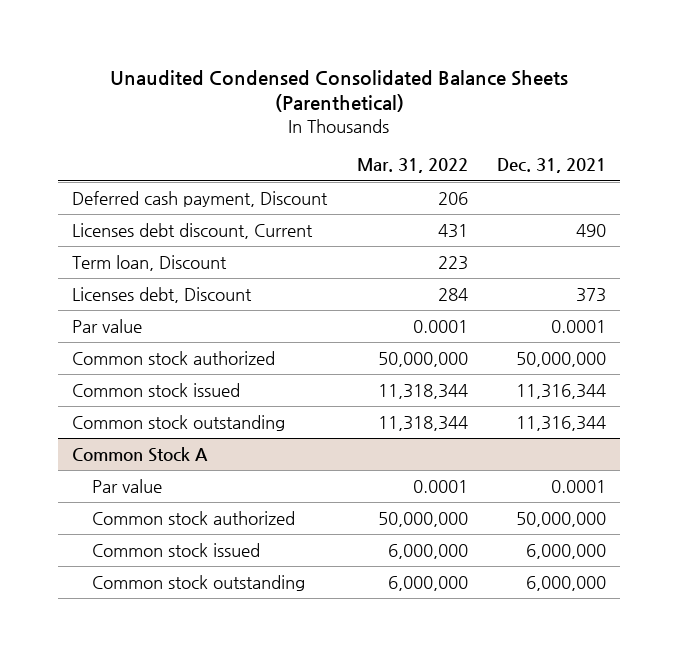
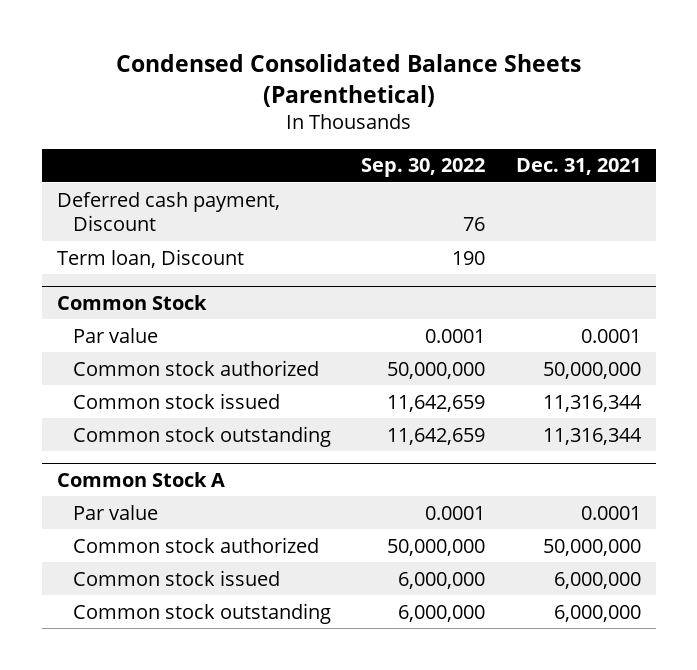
[110,69,569,113] Unaudited Condensed Consolidated Balance Sheets (Parenthetical) -> [115,54,581,107] Condensed Consolidated Balance Sheets (Parenthetical)
[356,158,468,174] Mar. 31, 2022 -> none
none -> [361,158,486,178] Sep. 30, 2022
[72,223,314,240] Licenses debt discount, Current -> none
[72,287,253,304] Licenses debt, Discount -> none
none -> [56,294,207,310] Common Stock

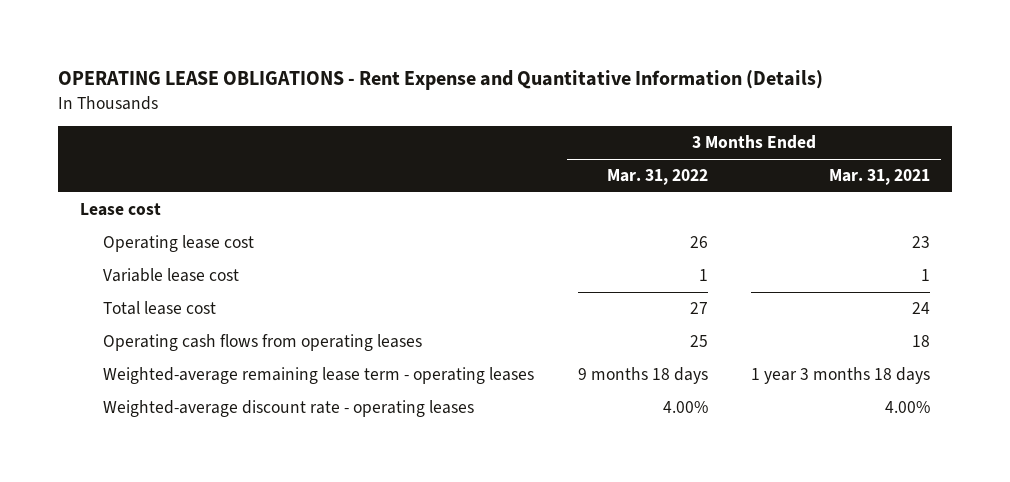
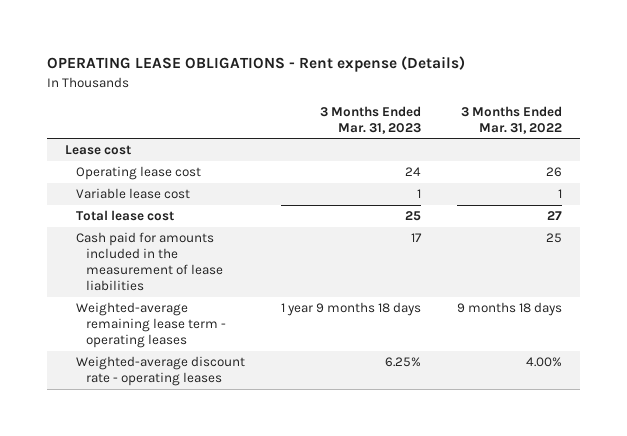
[57,70,823,91] OPERATING LEASE OBLIGATIONS - Rent Expense and Quantitative Information (Details) -> [47,56,466,73] OPERATING LEASE OBLIGATIONS - Rent expense (Details)
[829,169,931,186] Mar. 31, 2021 -> none
none -> [319,105,421,134] 3 Months Ended Mar. 31, 2023
[102,334,422,352] Operating cash flows from operating leases -> none
none -> [75,232,224,292] Cash paid for amounts included in the measurement of lease liabilities

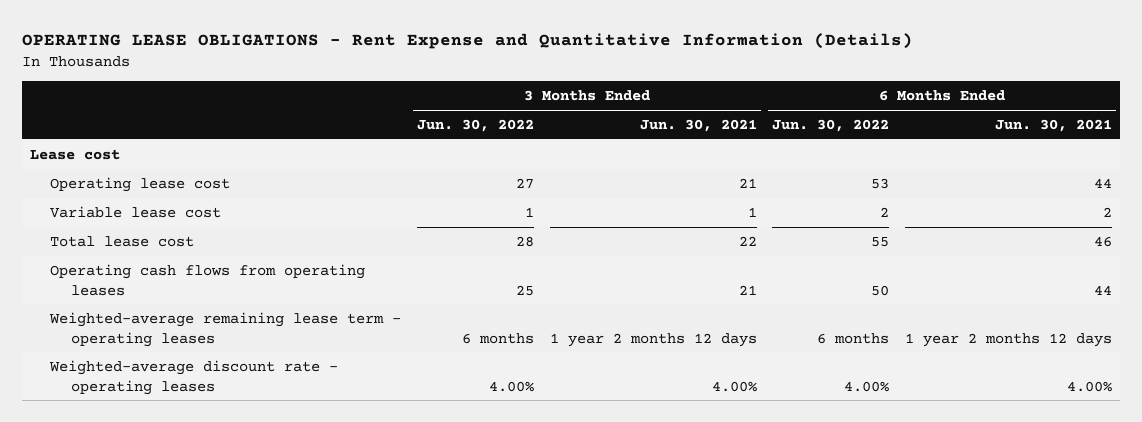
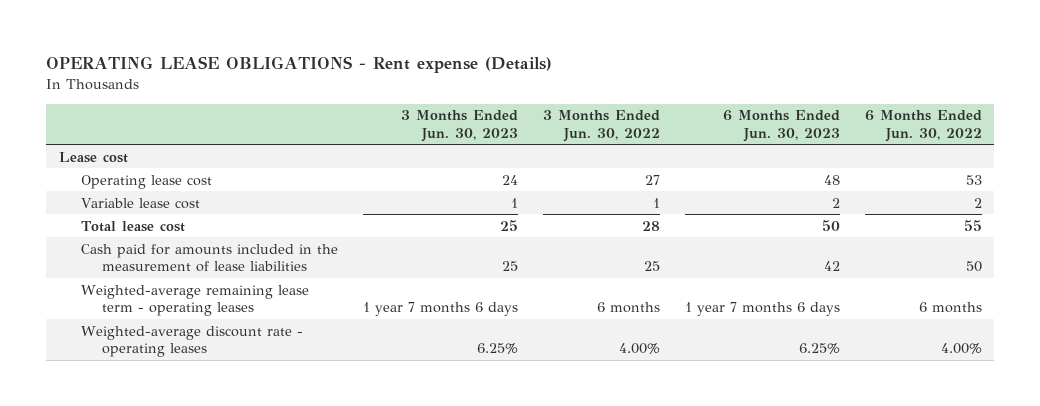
[21,33,913,50] OPERATING LEASE OBLIGATIONS - Rent Expense and Quantitative Information (Details) -> [46,56,553,74] OPERATING LEASE OBLIGATIONS - Rent expense (Details)
[639,119,757,133] Jun. 30, 2021 -> none
[995,119,1113,133] Jun. 30, 2021 -> none
none -> [400,110,518,142] 3 Months Ended Jun. 30, 2023
none -> [722,110,840,142] 6 Months Ended Jun. 30, 2023
[50,263,366,296] Operating cash flows from operating leases -> [80,243,338,273] Cash paid for amounts included in the measurement of lease liabilities

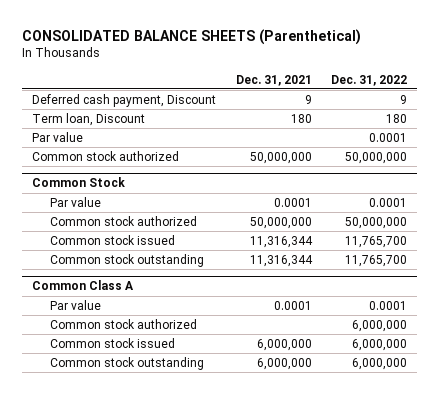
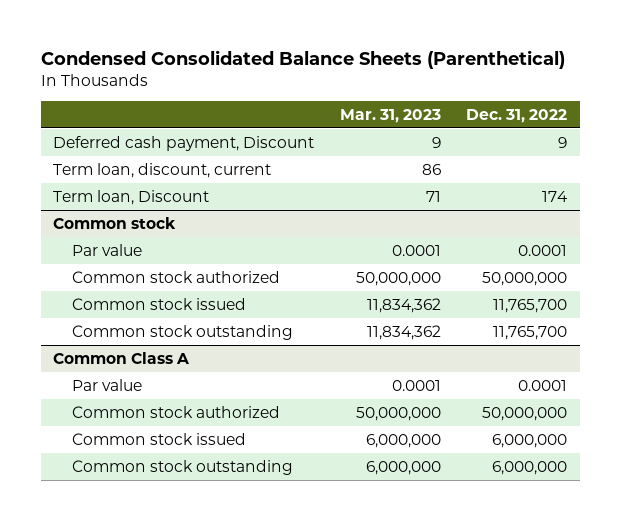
[22,28,362,45] CONSOLIDATED BALANCE SHEETS (Parenthetical) -> [40,49,565,69] Condensed Consolidated Balance Sheets (Parenthetical)
[235,74,312,86] Dec. 31, 2021 -> none
none -> [339,108,441,123] Mar. 31, 2023
[31,132,83,143] Par value -> none
[31,151,179,162] Common stock authorized -> none
none -> [53,162,272,178] Term loan, discount, current
[386,114,408,124] 180 -> [542,190,569,202] 174
[31,177,125,188] Common Stock -> [53,216,177,229] Common stock
[352,320,408,333] 6,000,000 -> [482,406,568,421] 50,000,000

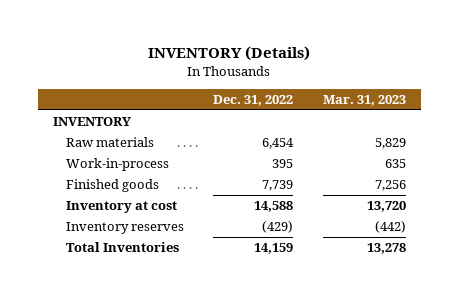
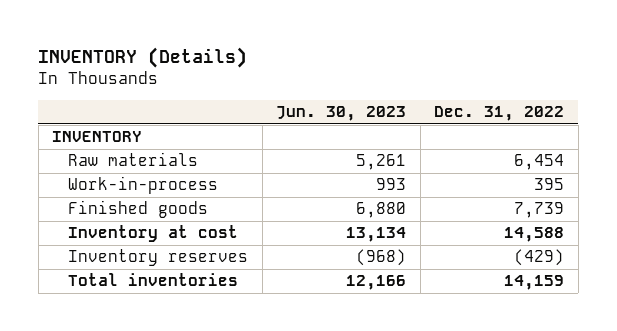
[322,94,406,106] Mar. 31, 2023 -> none
none -> [276,106,407,122] Jun. 30, 2023
[65,242,179,253] Total Inventories -> [68,273,239,287] Total inventories

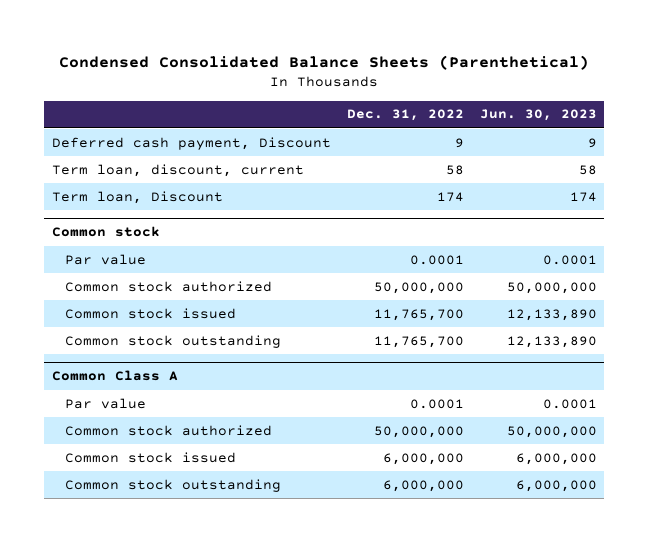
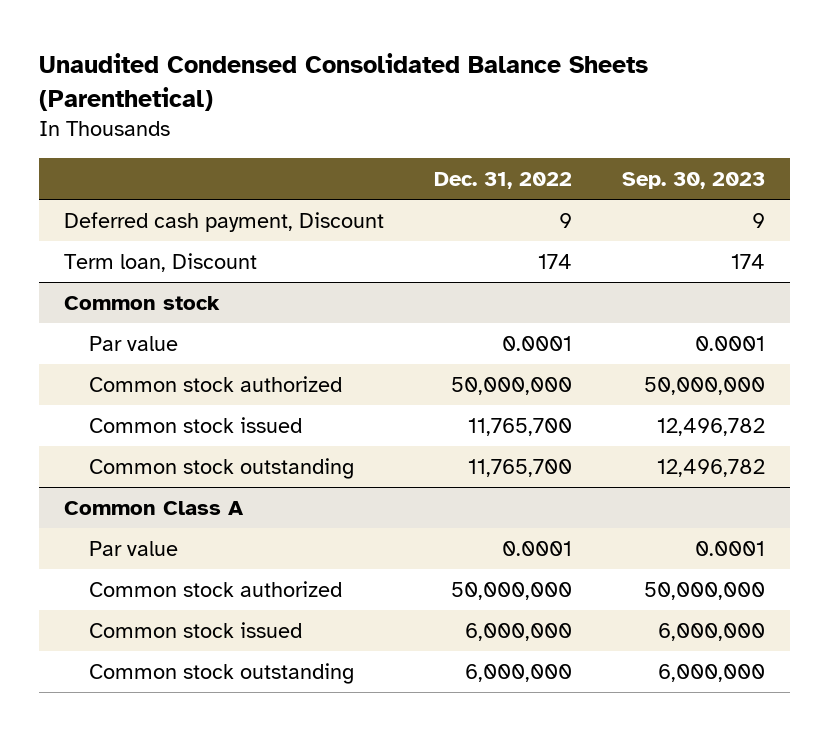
[59,54,590,70] Condensed Consolidated Balance Sheets (Parenthetical) -> [38,52,648,111] Unaudited Condensed Consolidated Balance Sheets (Parenthetical)
[479,109,597,122] Jun. 30, 2023 -> none
none -> [622,172,766,190] Sep. 30, 2023
[51,163,304,177] Term loan, discount, current -> none

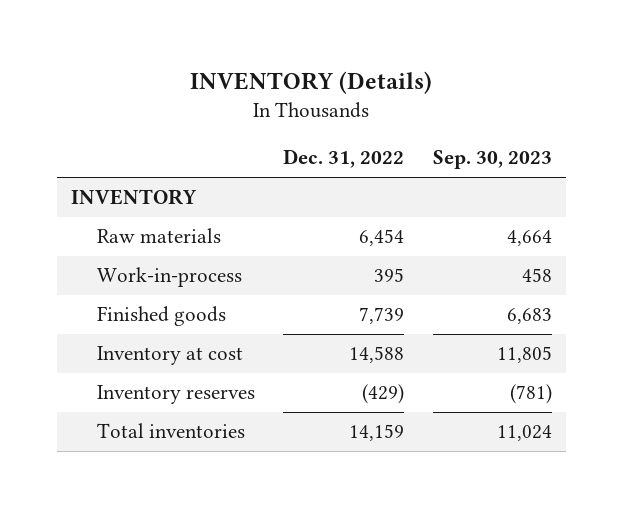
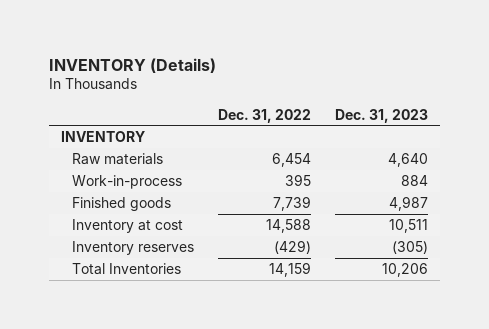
[432,150,552,170] Sep. 30, 2023 -> none
none -> [335,108,429,123] Dec. 31, 2023
[97,423,246,439] Total inventories -> [72,263,182,276] Total Inventories

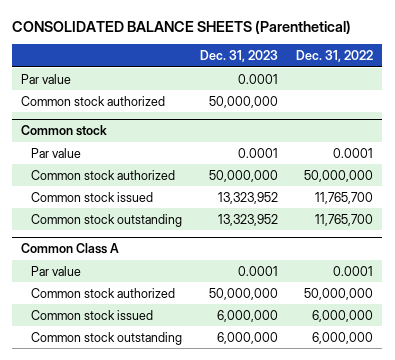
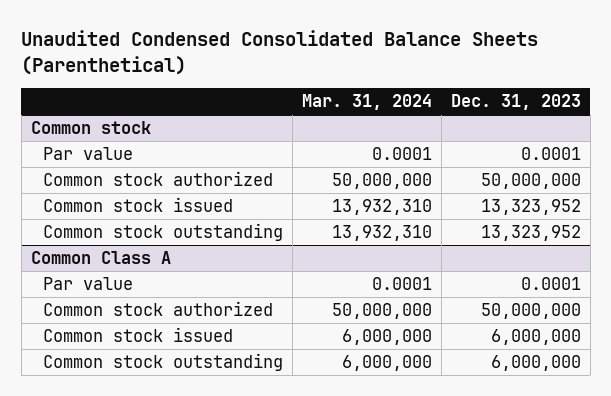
[12,19,352,34] CONSOLIDATED BALANCE SHEETS (Parenthetical) -> [21,30,539,75] Unaudited Condensed Consolidated Balance Sheets (Parenthetical)
[296,50,374,63] Dec. 31, 2022 -> none
none -> [301,93,432,110] Mar. 31, 2024
[21,73,72,84] Par value -> none
[21,95,166,106] Common stock authorized -> none

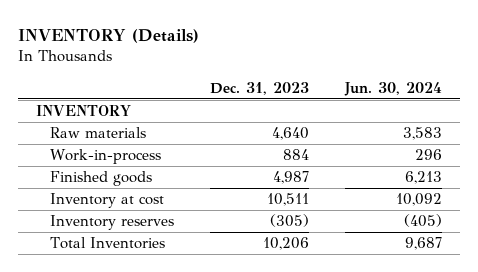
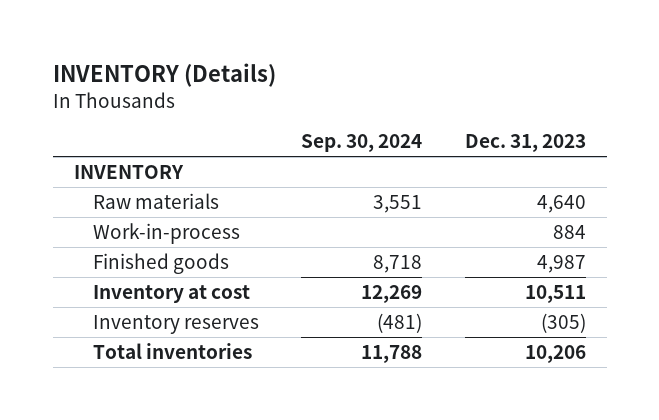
[344,81,443,96] Jun. 30, 2024 -> none
none -> [301,134,423,153] Sep. 30, 2024
[50,237,166,250] Total Inventories -> [92,342,252,359] Total inventories

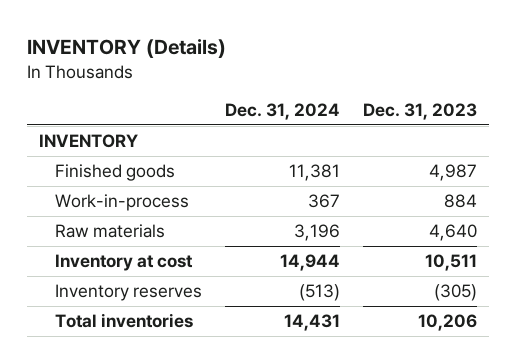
[301,134,423,153] Sep. 30, 2024 -> none
none -> [225,103,341,121] Dec. 31, 2024
[92,222,240,244] Work-in-process -> [55,194,190,212] Work-in-process
[92,192,219,209] Raw materials -> [55,224,166,239] Raw materials

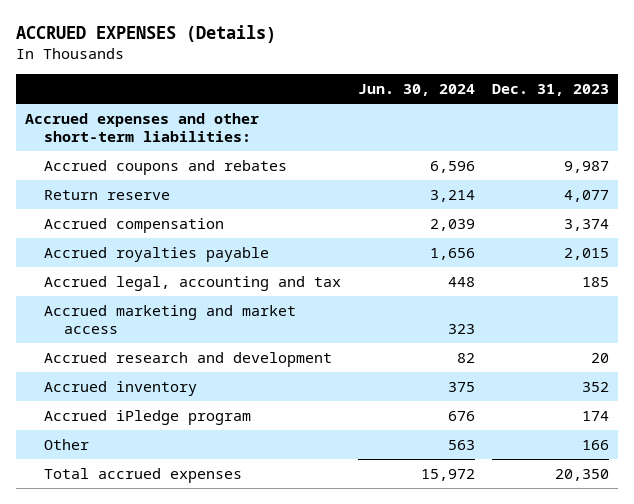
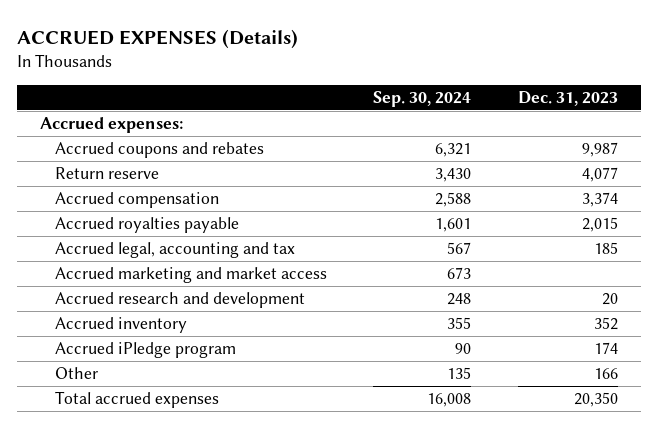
[358,84,476,97] Jun. 30, 2024 -> none
none -> [373,90,472,107] Sep. 30, 2024
[24,112,259,142] Accrued expenses and other short-term liabilities: -> [40,117,184,134] Accrued expenses:

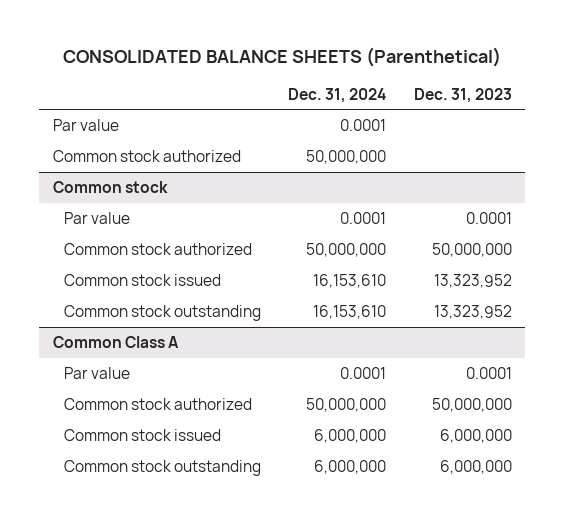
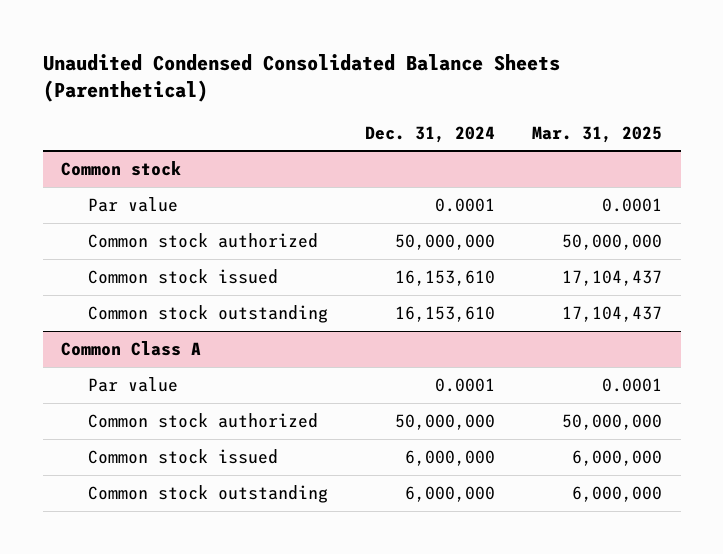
[63,47,502,68] CONSOLIDATED BALANCE SHEETS (Parenthetical) -> [42,53,560,103] Unaudited Condensed Consolidated Balance Sheets (Parenthetical)
[413,87,512,103] Dec. 31, 2023 -> none
none -> [532,125,663,143] Mar. 31, 2025
[52,119,119,132] Par value -> none
[52,150,241,163] Common stock authorized -> none

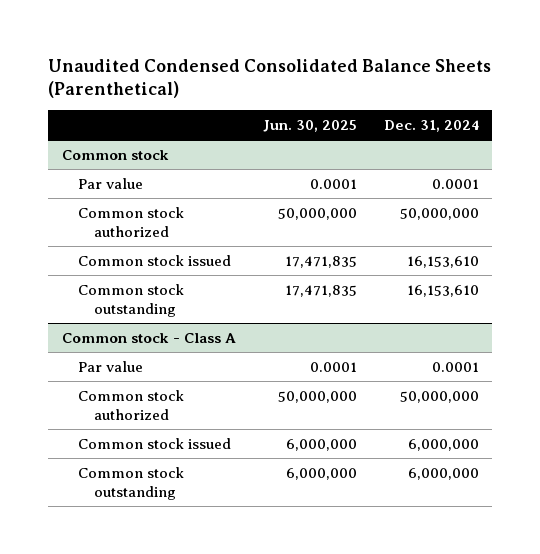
[532,125,663,143] Mar. 31, 2025 -> none
none -> [262,119,357,132] Jun. 30, 2025
[61,341,202,357] Common Class A -> [61,332,236,343] Common stock - Class A

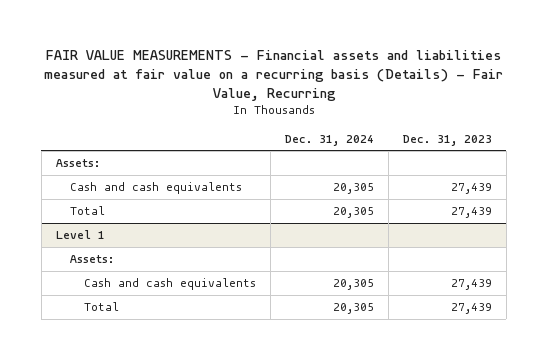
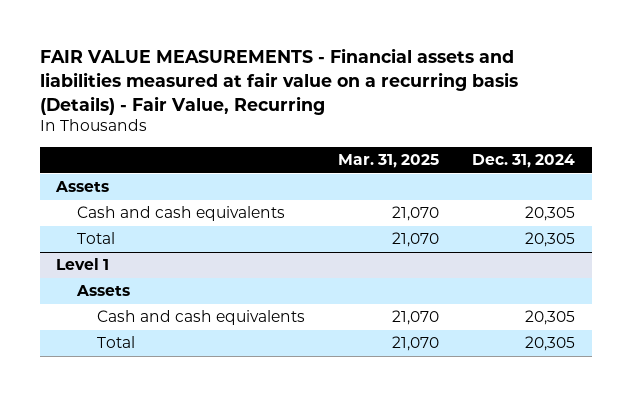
[402,134,492,146] Dec. 31, 2023 -> none
none -> [338,154,440,169] Mar. 31, 2025
[55,159,100,168] Assets: -> [54,181,109,193] Assets
[69,255,114,264] Assets: -> [75,285,130,297] Assets

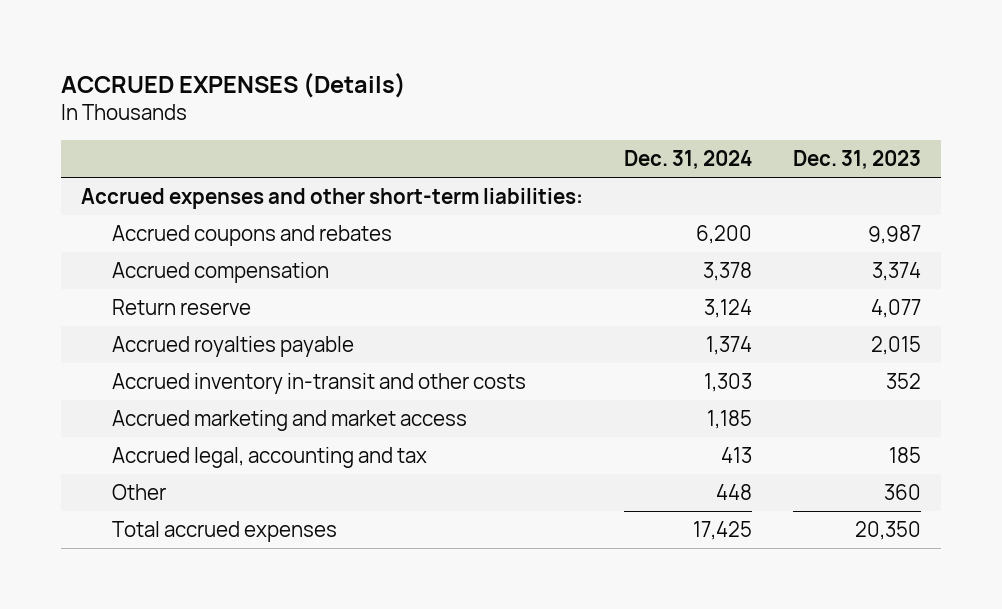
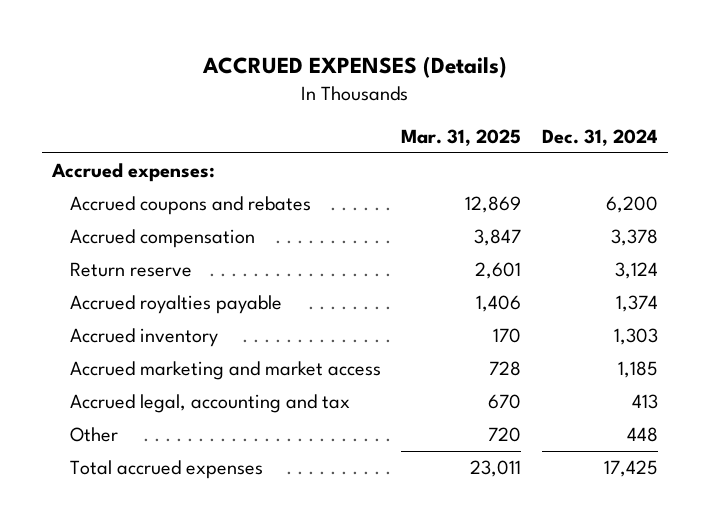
[792,150,921,170] Dec. 31, 2023 -> none
none -> [401,129,522,147] Mar. 31, 2025
[81,187,584,209] Accrued expenses and other short-term liabilities: -> [50,162,215,182] Accrued expenses:
[111,372,526,394] Accrued inventory in-transit and other costs -> [70,327,219,347] Accrued inventory

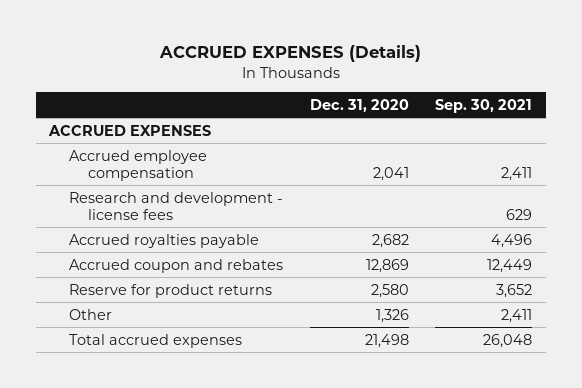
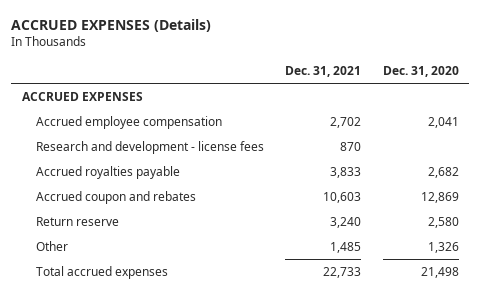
[435,98,533,113] Sep. 30, 2021 -> none
none -> [285,66,362,78] Dec. 31, 2021
[68,283,272,298] Reserve for product returns -> [35,216,119,226] Return reserve

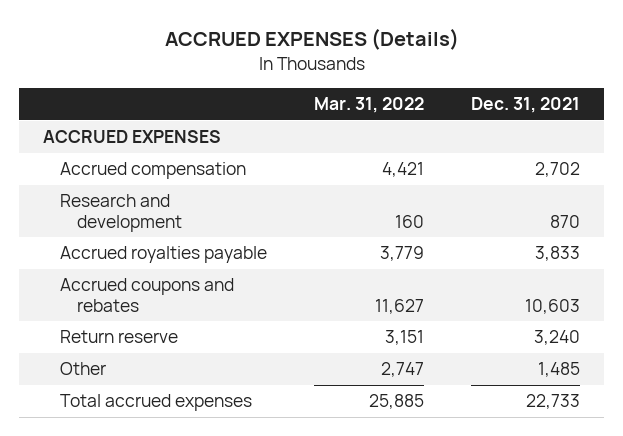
[382,66,459,78] Dec. 31, 2020 -> none
none -> [314,97,425,114] Mar. 31, 2022
[35,115,222,129] Accrued employee compensation -> [60,162,247,180] Accrued compensation
[35,140,264,154] Research and development - license fees -> [60,194,183,232] Research and development
[35,190,196,204] Accrued coupon and rebates -> [60,278,235,312] Accrued coupons and rebates

